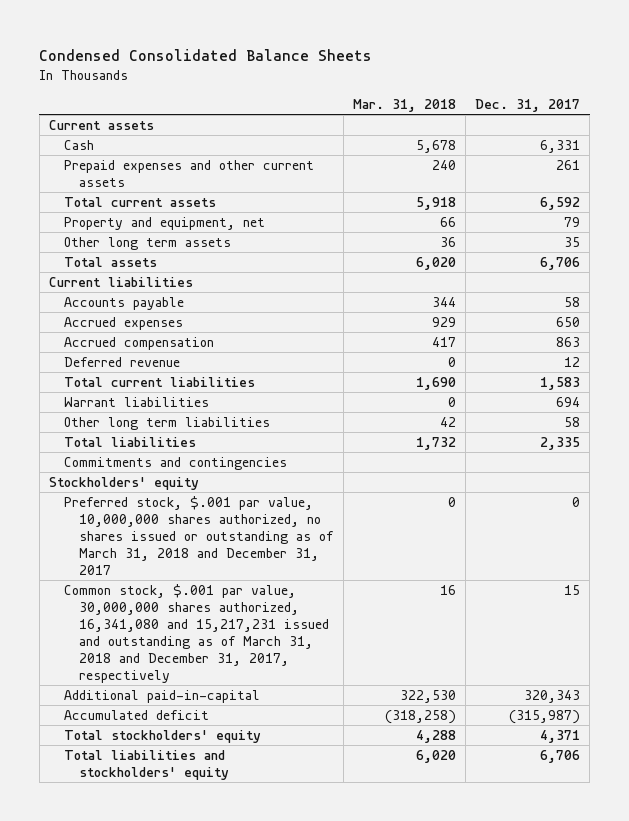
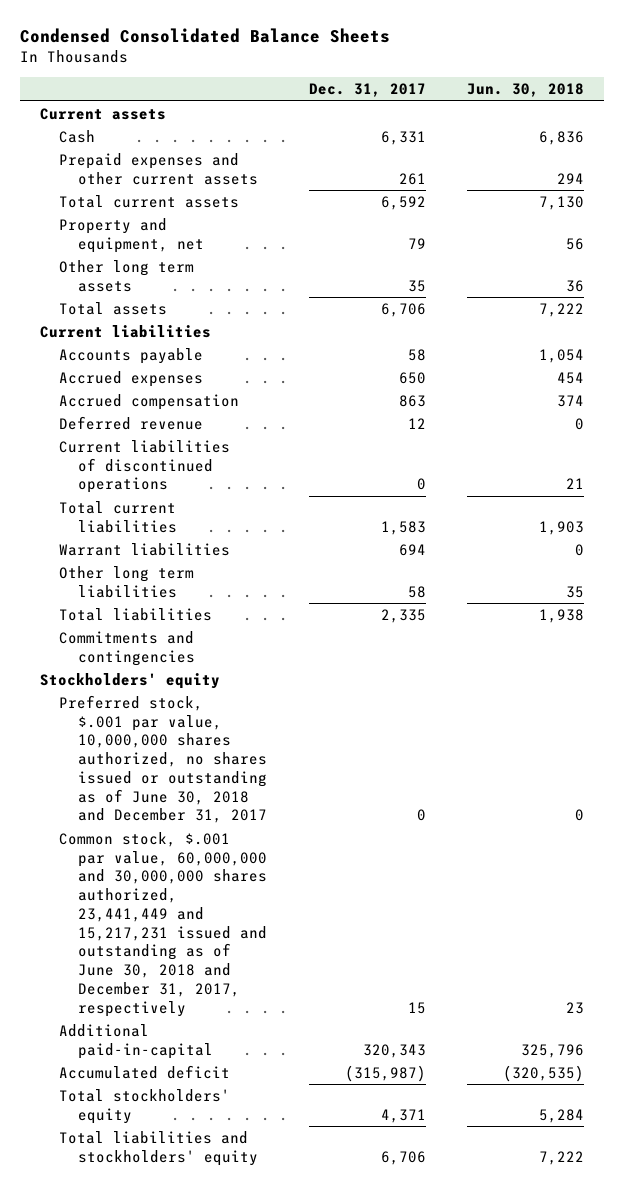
[352,99,456,113] Mar. 31, 2018 -> none
none -> [466,83,584,98] Jun. 30, 2018
none -> [59,439,231,494] Current liabilities of discontinued operations
[64,496,335,576] Preferred stock, $.001 par value, 10,000,000 shares authorized, no shares issued or outstanding as of March 31, 2018 and December 31, 2017 -> [59,694,268,824] Preferred stock, $.001 par value, 10,000,000 shares authorized, no shares issued or outstanding as of June 30, 2018 and December 31, 2017
[64,584,330,684] Common stock, $.001 par value, 30,000,000 shares authorized, 16,341,080 and 15,217,231 issued and outstanding as of March 31, 2018 and December 31, 2017, respectively -> [59,831,268,1017] Common stock, $.001 par value, 60,000,000 and 30,000,000 shares authorized, 23,441,449 and 15,217,231 issued and outstanding as of June 30, 2018 and December 31, 2017, respectively

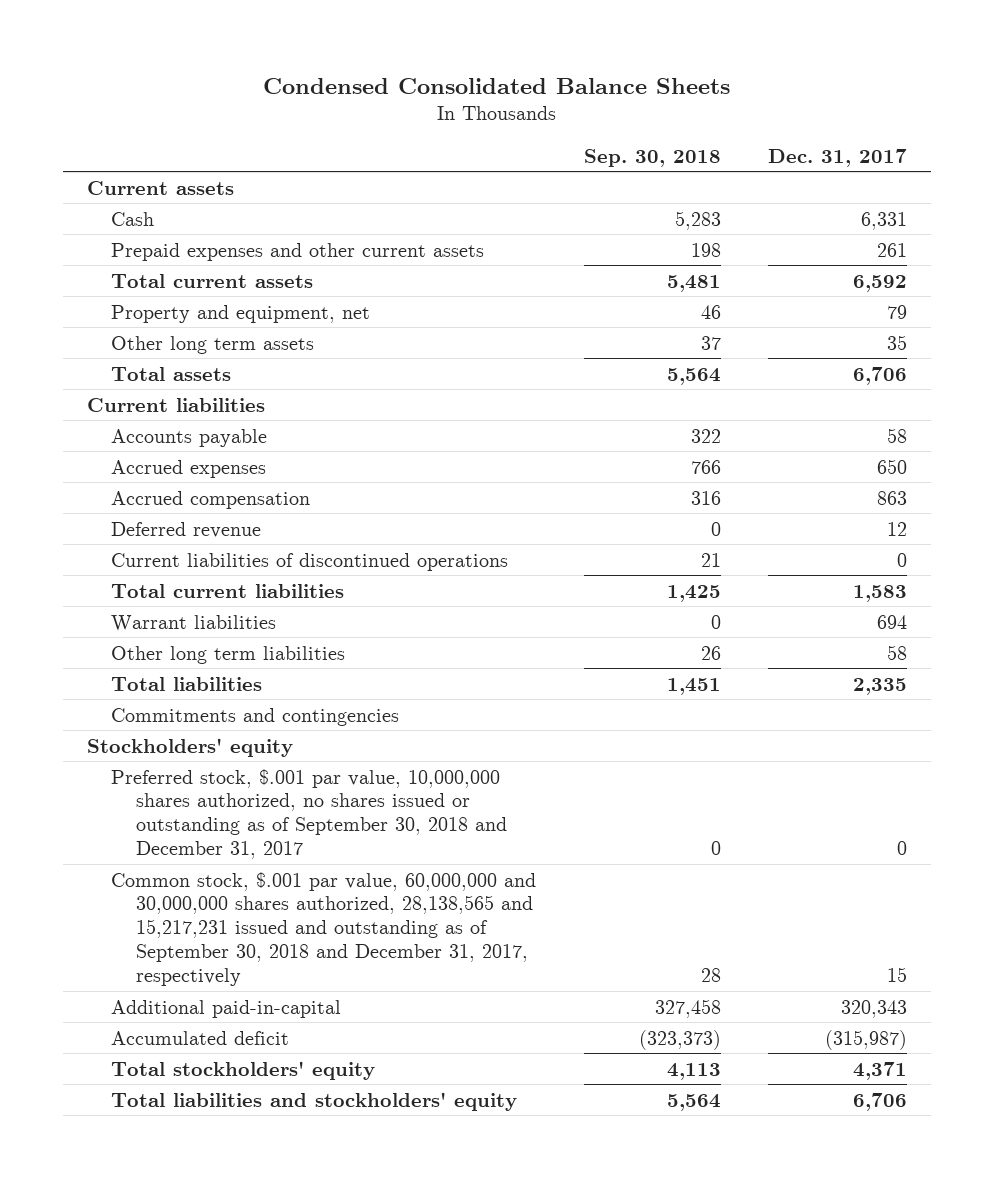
[466,83,584,98] Jun. 30, 2018 -> none
none -> [583,148,721,167] Sep. 30, 2018
[59,694,268,824] Preferred stock, $.001 par value, 10,000,000 shares authorized, no shares issued or outstanding as of June 30, 2018 and December 31, 2017 -> [111,768,508,860] Preferred stock, $.001 par value, 10,000,000 shares authorized, no shares issued or outstanding as of September 30, 2018 and December 31, 2017
[59,831,268,1017] Common stock, $.001 par value, 60,000,000 and 30,000,000 shares authorized, 23,441,449 and 15,217,231 issued and outstanding as of June 30, 2018 and December 31, 2017, respectively -> [111,871,537,987] Common stock, $.001 par value, 60,000,000 and 30,000,000 shares authorized, 28,138,565 and 15,217,231 issued and outstanding as of September 30, 2018 and December 31, 2017, respectively

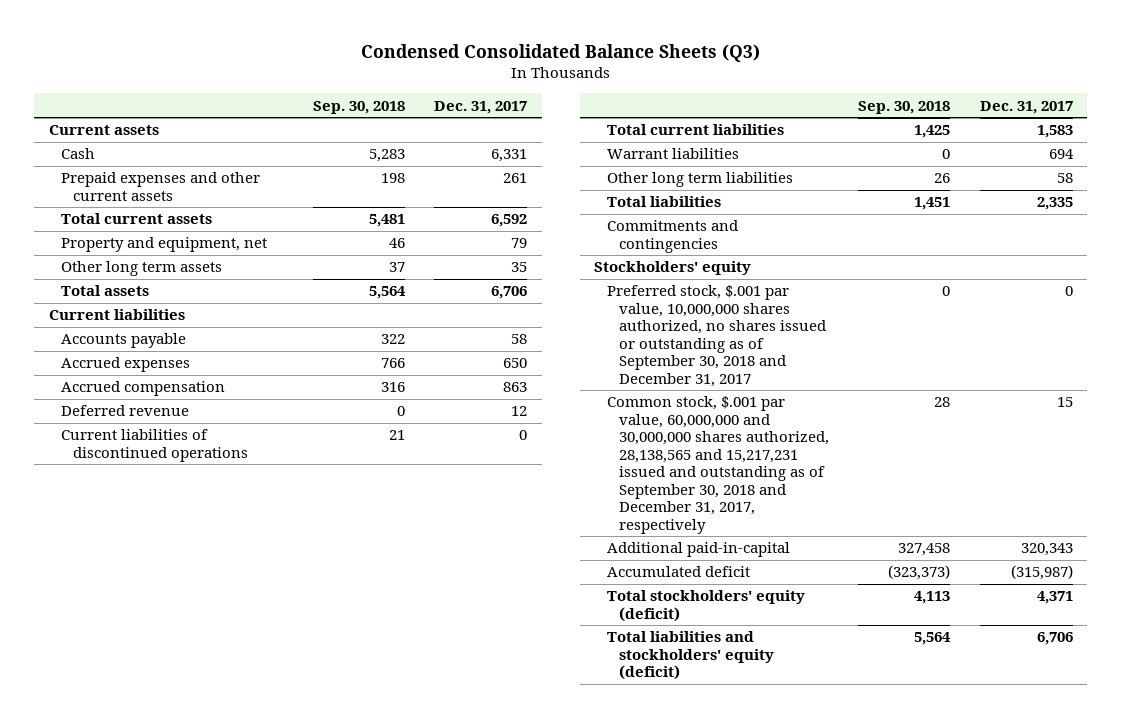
[262,77,730,94] Condensed Consolidated Balance Sheets -> [360,43,760,62] Condensed Consolidated Balance Sheets (Q3)
[111,1060,376,1080] Total stockholders' equity -> [606,590,805,622] Total stockholders' equity (deficit)
[111,1091,518,1111] Total liabilities and stockholders' equity -> [606,631,774,681] Total liabilities and stockholders' equity (deficit)

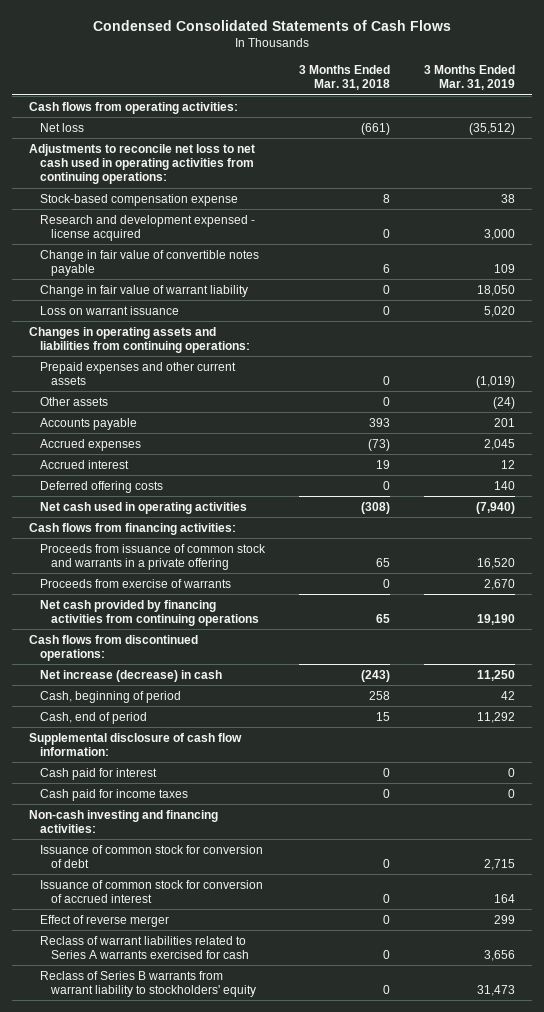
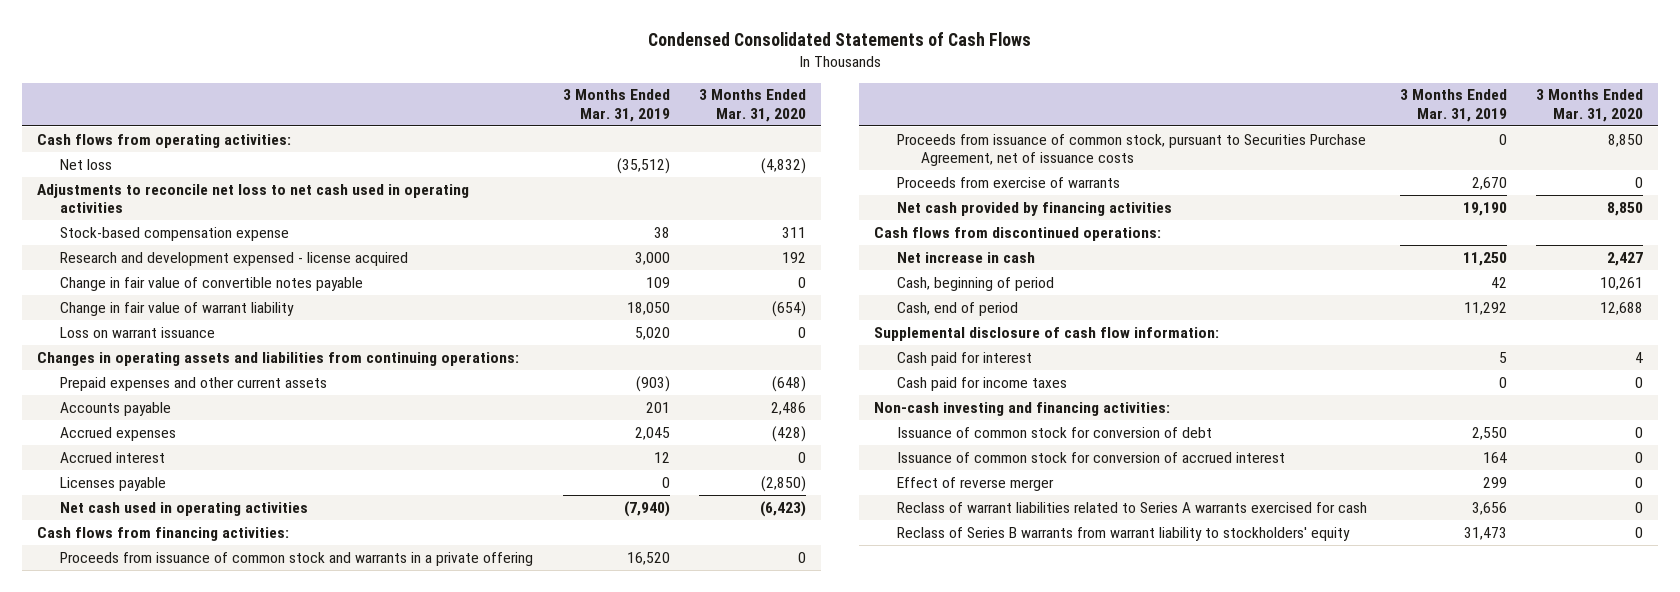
[299,65,391,91] 3 Months Ended Mar. 31, 2018 -> none
none -> [699,89,807,122] 3 Months Ended Mar. 31, 2020
[28,143,255,185] Adjustments to reconcile net loss to net cash used in operating activities from continuing operations: -> [37,183,470,214] Adjustments to reconcile net loss to net cash used in operating activities
[40,396,109,406] Other assets -> none
[476,376,516,389] (1,019) -> [635,375,670,392] (903)
[40,480,164,493] Deferred offering costs -> none
none -> [60,476,167,491] Licenses payable
none -> [897,133,1367,167] Proceeds from issuance of common stock, pursuant to Securities Purchase Agreement, net of issuance costs
[40,599,260,627] Net cash provided by financing activities from continuing operations -> [897,201,1173,216] Net cash provided by financing activities
[40,669,223,682] Net increase (decrease) in cash -> [897,251,1036,263] Net increase in cash
[508,767,516,777] 0 -> [1498,351,1507,363] 5
[484,859,516,871] 2,715 -> [1471,426,1507,440] 2,550

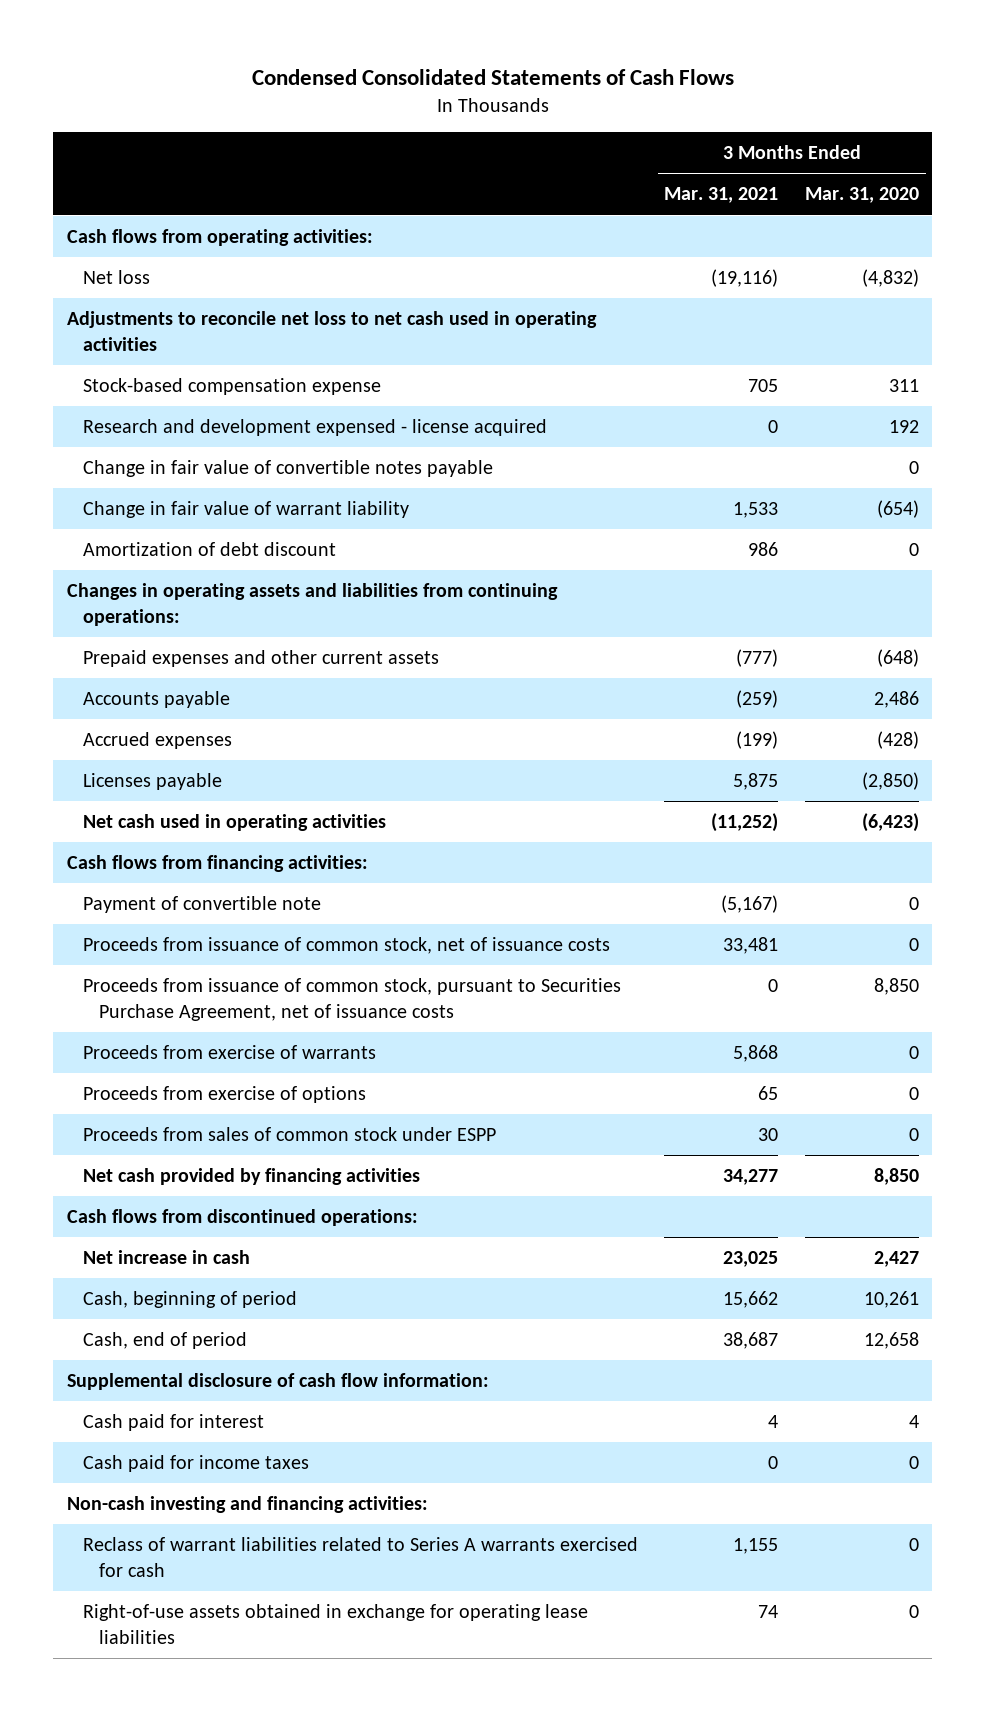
[562,89,670,122] 3 Months Ended Mar. 31, 2019 -> none
none -> [664,187,779,204] Mar. 31, 2021
[60,326,216,338] Loss on warrant issuance -> none
none -> [82,542,336,557] Amortization of debt discount
[60,451,166,463] Accrued interest -> none
[60,551,534,566] Proceeds from issuance of common stock and warrants in a private offering -> none
none -> [82,896,321,914] Payment of convertible note
none -> [82,937,610,955] Proceeds from issuance of common stock, net of issuance costs
none -> [82,1086,366,1104] Proceeds from exercise of options
none -> [82,1127,496,1142] Proceeds from sales of common stock under ESPP
[1600,301,1644,315] 12,688 -> [864,1332,920,1350] 12,658
[897,426,1213,438] Issuance of common stock for conversion of debt -> none
[897,451,1286,463] Issuance of common stock for conversion of accrued interest -> none
[897,476,1055,491] Effect of reverse merger -> none
[897,526,1351,541] Reclass of Series B warrants from warrant liability to stockholders' equity -> none
none -> [82,1604,588,1644] Right-of-use assets obtained in exchange for operating lease liabilities

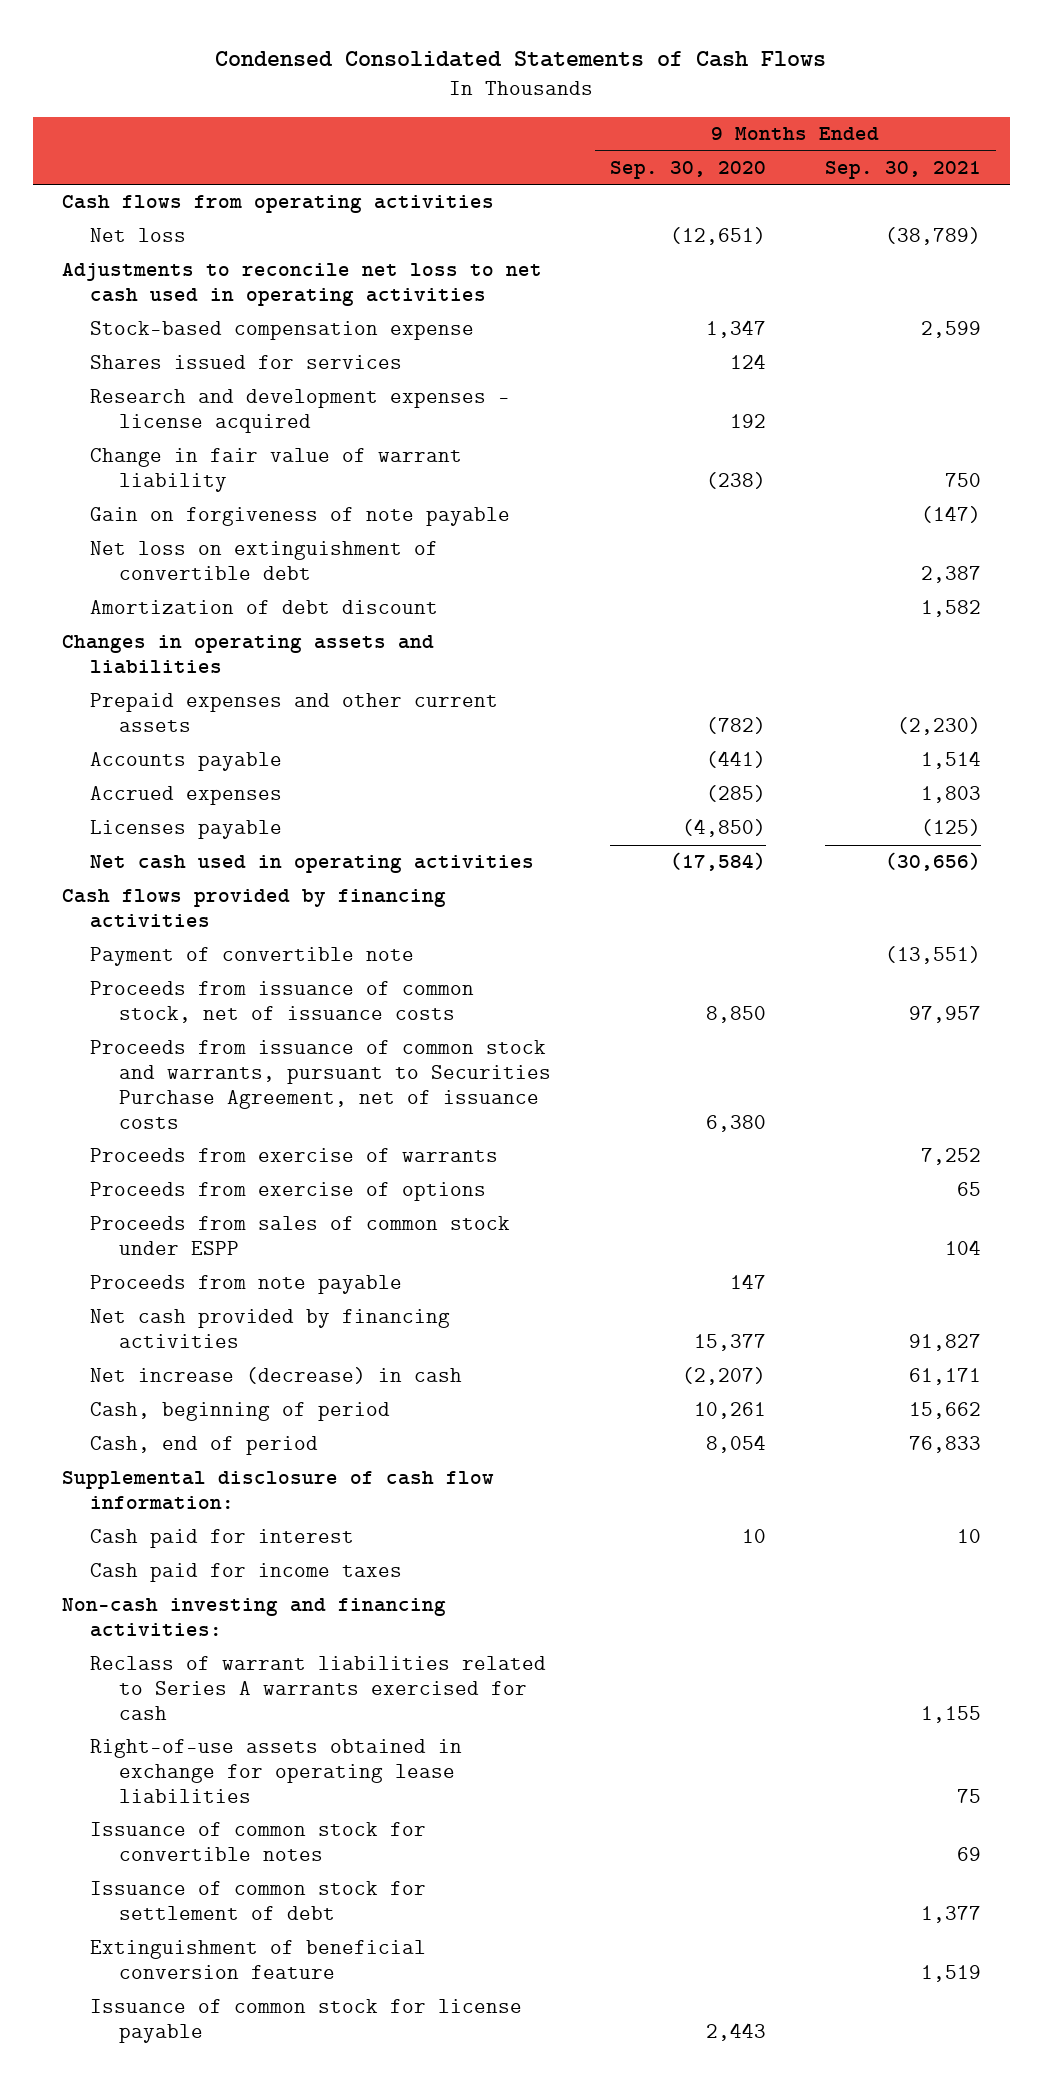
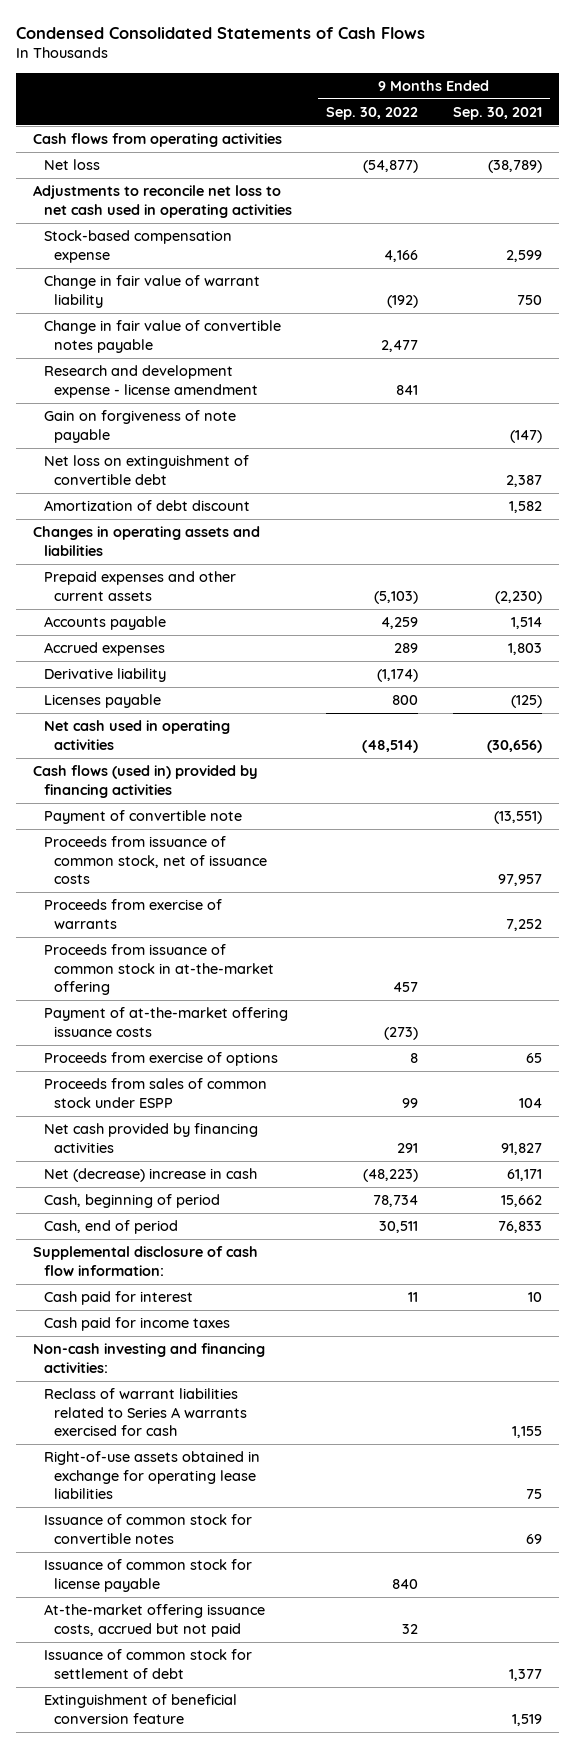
[609,160,766,179] Sep. 30, 2020 -> none
none -> [326,107,419,121] Sep. 30, 2022
[90,355,403,370] Shares issued for services -> none
[90,389,511,434] Research and development expenses - license acquired -> none
none -> [43,320,281,353] Change in fair value of convertible notes payable
none -> [43,365,259,398] Research and development expense - license amendment
none -> [43,668,166,683] Derivative liability
[61,889,446,929] Cash flows provided by financing activities -> [33,765,259,798] Cash flows (used in) provided by financing activities
[90,1040,552,1129] Proceeds from issuance of common stock and warrants, pursuant to Securities Purchase Agreement, net of issuance costs -> none
none -> [43,944,275,996] Proceeds from issuance of common stock in at-the-market offering
none -> [43,1007,288,1037] Payment of at-the-market offering issuance costs
[90,1275,403,1295] Proceeds from note payable -> none
[90,1367,463,1385] Net increase (decrease) in cash -> [43,1168,257,1183] Net (decrease) increase in cash
[90,1999,523,2044] Issuance of common stock for license payable -> [43,1559,252,1592] Issuance of common stock for license payable
none -> [43,1604,265,1637] At-the-market offering issuance costs, accrued but not paid

